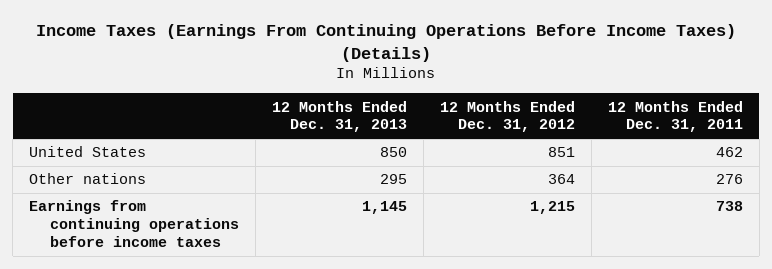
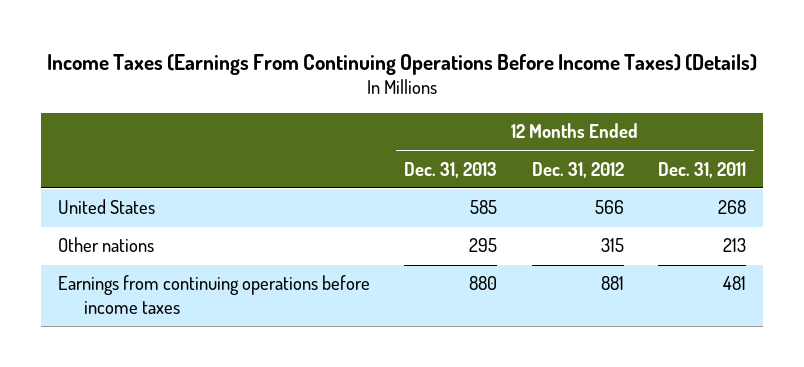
[379,147,407,158] 850 -> [470,200,498,215] 585
[547,147,575,158] 851 -> [594,200,624,215] 566
[715,147,743,158] 462 -> [717,200,746,215] 268
[547,174,575,185] 364 -> [600,238,624,253] 315
[715,174,743,185] 276 -> [722,238,746,253] 213
[361,201,407,215] 1,145 -> [469,276,498,291] 880
[529,201,575,215] 1,215 -> [600,276,624,291] 881
[715,201,743,212] 738 -> [722,276,746,291] 481

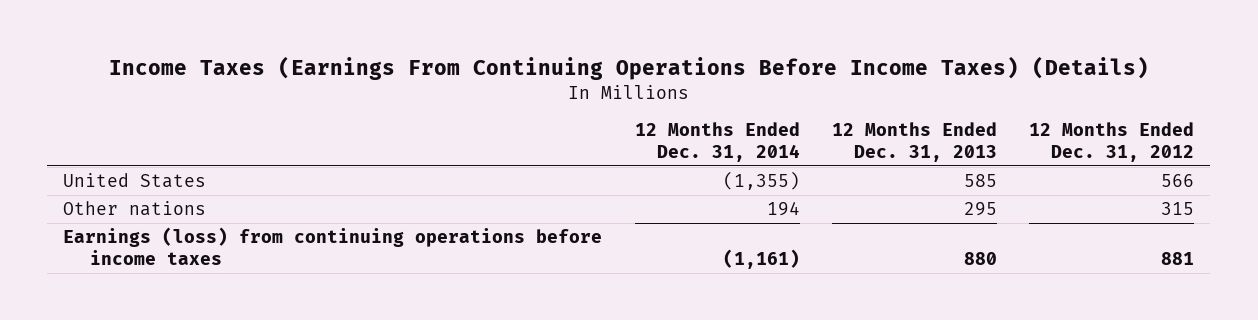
[657,161,746,178] Dec. 31, 2011 -> none
none -> [634,122,800,163] 12 Months Ended Dec. 31, 2014
[58,275,371,314] Earnings from continuing operations before income taxes -> [63,227,603,265] Earnings (loss) from continuing operations before income taxes

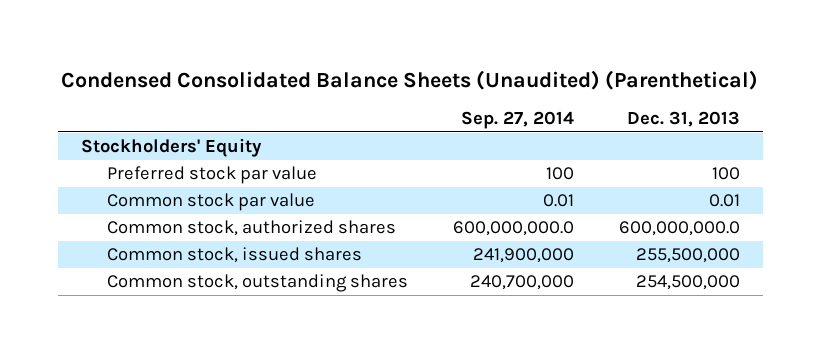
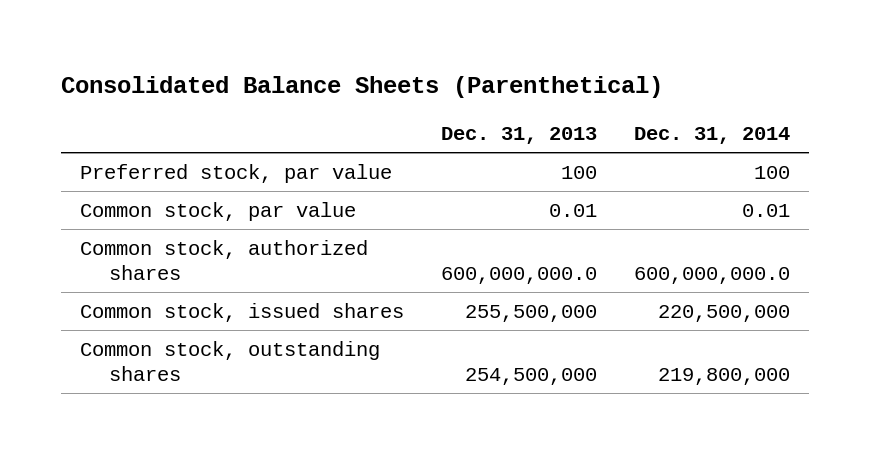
[61,69,759,90] Condensed Consolidated Balance Sheets (Unaudited) (Parenthetical) -> [61,76,664,99] Consolidated Balance Sheets (Parenthetical)
[461,111,575,130] Sep. 27, 2014 -> none
none -> [634,127,791,145] Dec. 31, 2014
[80,138,262,158] Stockholders' Equity -> none
[106,166,317,185] Preferred stock par value -> [79,163,392,183] Preferred stock, par value
[106,193,315,212] Common stock par value -> [79,201,356,221] Common stock, par value

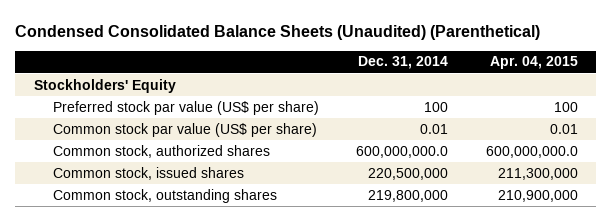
[61,76,664,99] Consolidated Balance Sheets (Parenthetical) -> [15,24,541,40] Condensed Consolidated Balance Sheets (Unaudited) (Parenthetical)
[441,127,598,145] Dec. 31, 2013 -> none
none -> [489,56,578,70] Apr. 04, 2015
none -> [33,78,176,93] Stockholders' Equity
[79,163,392,183] Preferred stock, par value -> [53,100,320,115] Preferred stock par value (US$ per share)
[79,201,356,221] Common stock, par value -> [53,122,318,137] Common stock par value (US$ per share)

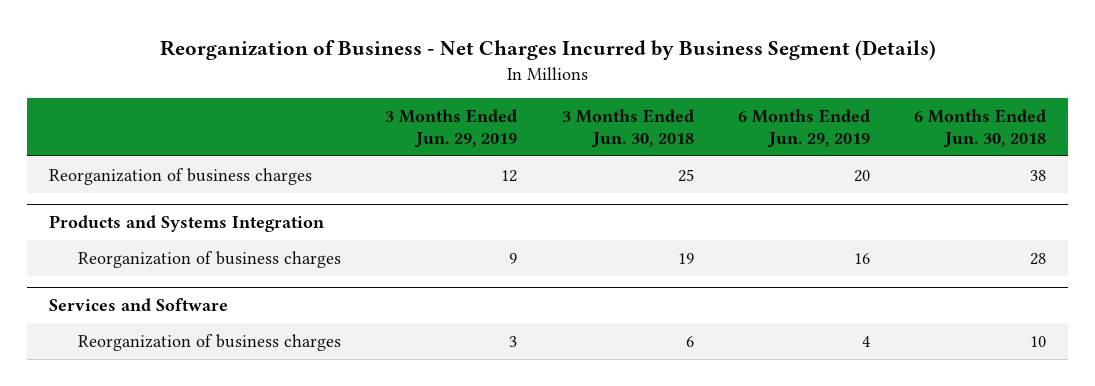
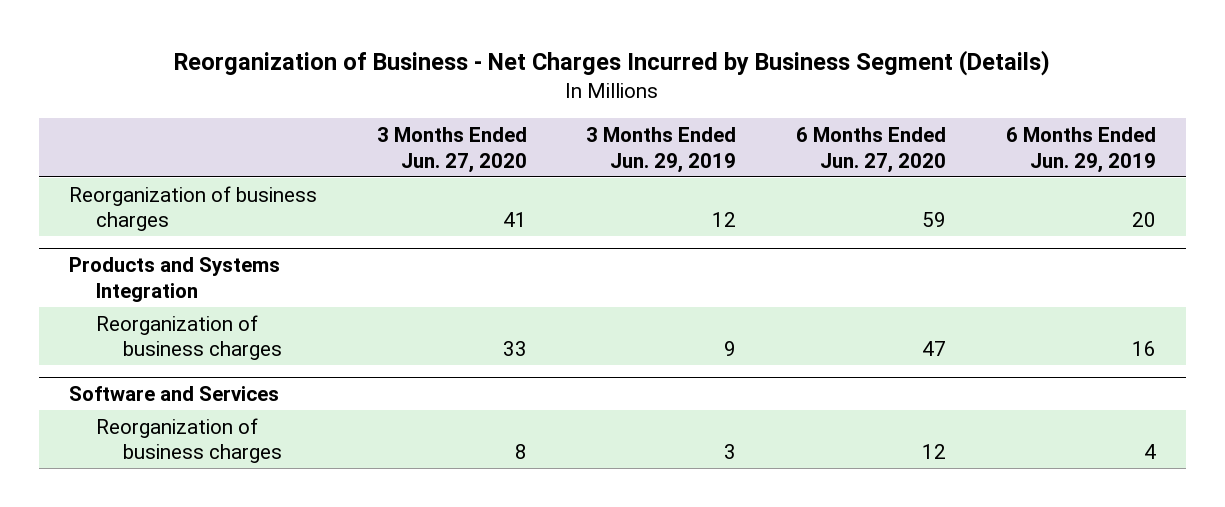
[561,108,694,148] 3 Months Ended Jun. 30, 2018 -> none
[914,108,1047,148] 6 Months Ended Jun. 30, 2018 -> none
none -> [376,126,527,173] 3 Months Ended Jun. 27, 2020
none -> [796,126,947,173] 6 Months Ended Jun. 27, 2020
[49,297,229,311] Services and Software -> [68,386,279,402] Software and Services

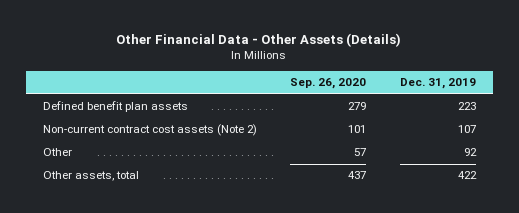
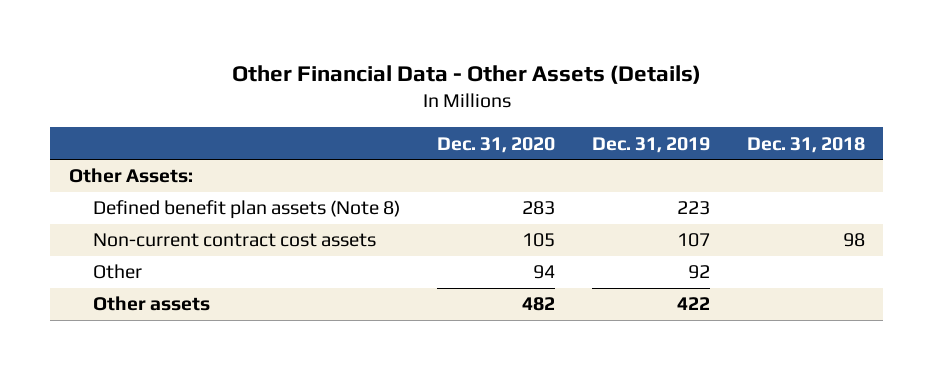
[290,78,367,90] Sep. 26, 2020 -> none
none -> [436,136,555,153] Dec. 31, 2020
none -> [746,136,865,153] Dec. 31, 2018
none -> [68,168,193,184] Other Assets:
[42,101,188,113] Defined benefit plan assets -> [92,200,400,220] Defined benefit plan assets (Note 8)
[42,124,257,137] Non-current contract cost assets (Note 2) -> [92,233,376,248] Non-current contract cost assets
[42,171,139,182] Other assets, total -> [92,296,210,312] Other assets

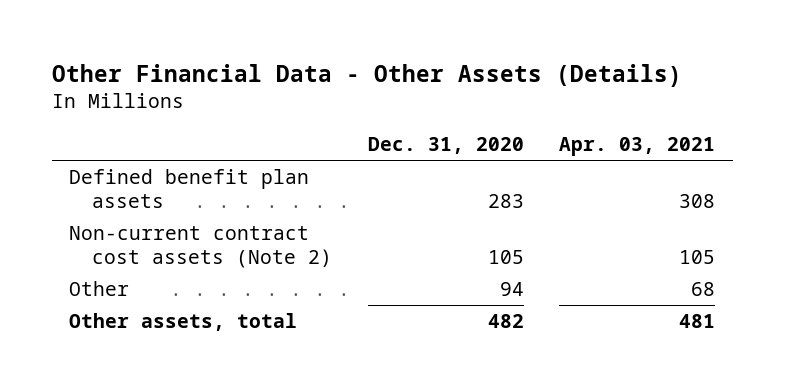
[591,136,710,153] Dec. 31, 2019 -> none
[746,136,865,153] Dec. 31, 2018 -> none
none -> [559,136,716,156] Apr. 03, 2021
[68,168,193,184] Other Assets: -> none
[92,200,400,220] Defined benefit plan assets (Note 8) -> [69,169,310,208] Defined benefit plan assets
[92,233,376,248] Non-current contract cost assets -> [69,226,333,268] Non-current contract cost assets (Note 2)
[92,296,210,312] Other assets -> [69,313,298,332] Other assets, total

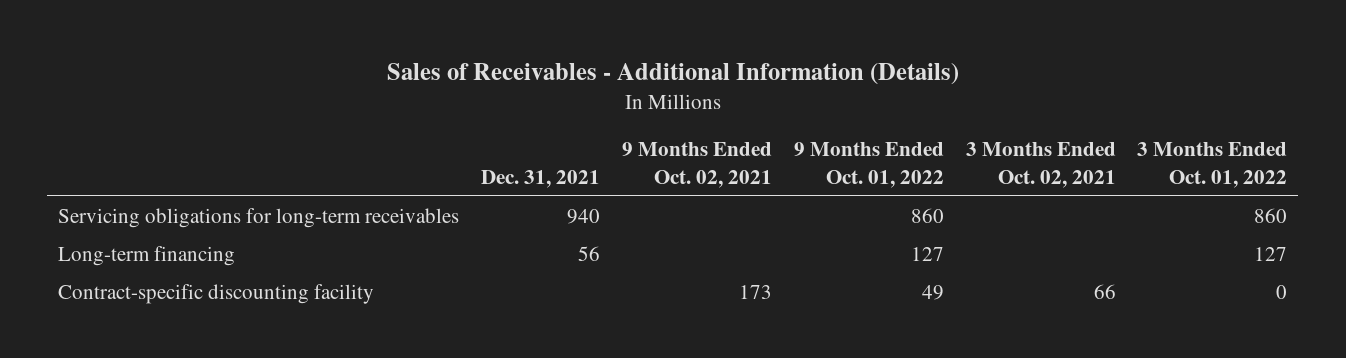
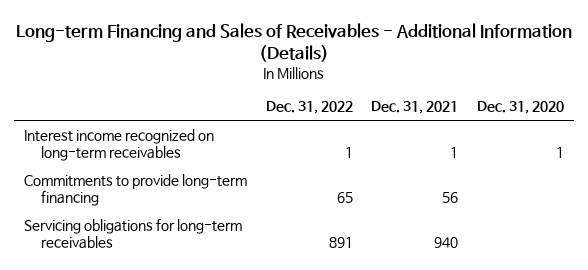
[386,63,959,86] Sales of Receivables - Additional Information (Details) -> [16,22,573,62] Long-term Financing and Sales of Receivables - Additional Information (Details)
[621,142,772,188] 9 Months Ended Oct. 02, 2021 -> none
[793,142,944,188] 9 Months Ended Oct. 01, 2022 -> none
[965,142,1116,188] 3 Months Ended Oct. 02, 2021 -> none
[1137,142,1288,188] 3 Months Ended Oct. 01, 2022 -> none
none -> [265,101,353,115] Dec. 31, 2022
none -> [477,101,565,115] Dec. 31, 2020
none -> [23,129,214,162] Interest income recognized on long-term receivables
none -> [23,174,247,207] Commitments to provide long-term financing
[58,246,236,267] Long-term financing -> none
[58,284,375,305] Contract-specific discounting facility -> none

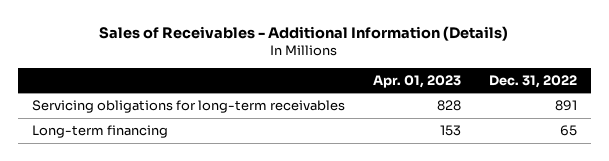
[16,22,573,62] Long-term Financing and Sales of Receivables - Additional Information (Details) -> [99,25,509,41] Sales of Receivables - Additional Information (Details)
[371,101,459,115] Dec. 31, 2021 -> none
[477,101,565,115] Dec. 31, 2020 -> none
none -> [372,74,461,88] Apr. 01, 2023
[23,129,214,162] Interest income recognized on long-term receivables -> none
[23,174,247,207] Commitments to provide long-term financing -> none
none -> [31,125,168,139] Long-term financing

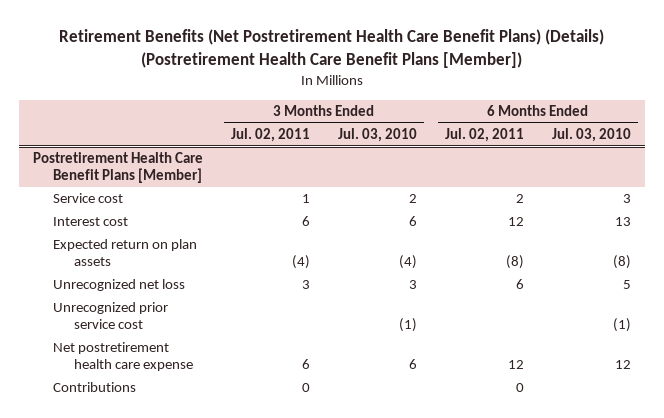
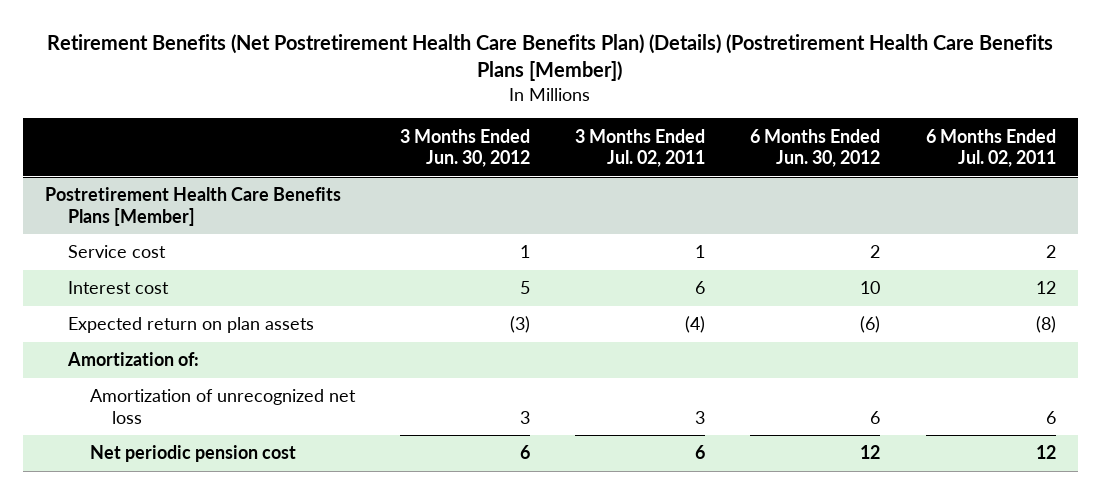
[59,29,605,69] Retirement Benefits (Net Postretirement Health Care Benefit Plans) (Details) (Postretirement Health Care Benefit Plans [Member]) -> [47,33,1054,82] Retirement Benefits (Net Postretirement Health Care Benefits Plan) (Details) (Postretirement Health Care Benefits Plans [Member])
[338,127,418,142] Jul. 03, 2010 -> none
[552,127,632,142] Jul. 03, 2010 -> none
none -> [399,128,530,168] 3 Months Ended Jun. 30, 2012
none -> [750,128,881,168] 6 Months Ended Jun. 30, 2012
[33,152,204,184] Postretirement Health Care Benefit Plans [Member] -> [45,187,342,226] Postretirement Health Care Benefits Plans [Member]
[53,302,169,330] Unrecognized prior service cost -> none
[53,382,137,393] Contributions -> none
none -> [66,352,199,367] Amortization of:
[53,279,186,292] Unrecognized net loss -> [89,389,356,424] Amortization of unrecognized net loss
[53,342,193,372] Net postretirement health care expense -> [89,445,296,463] Net periodic pension cost

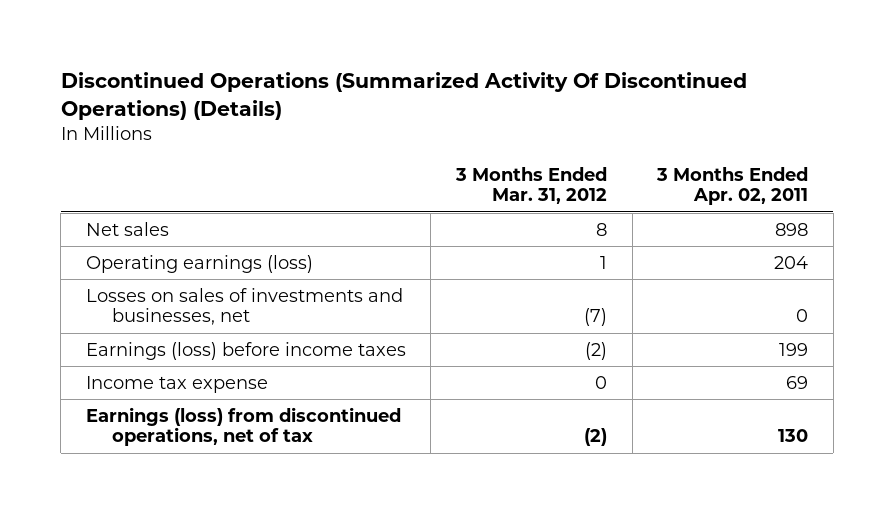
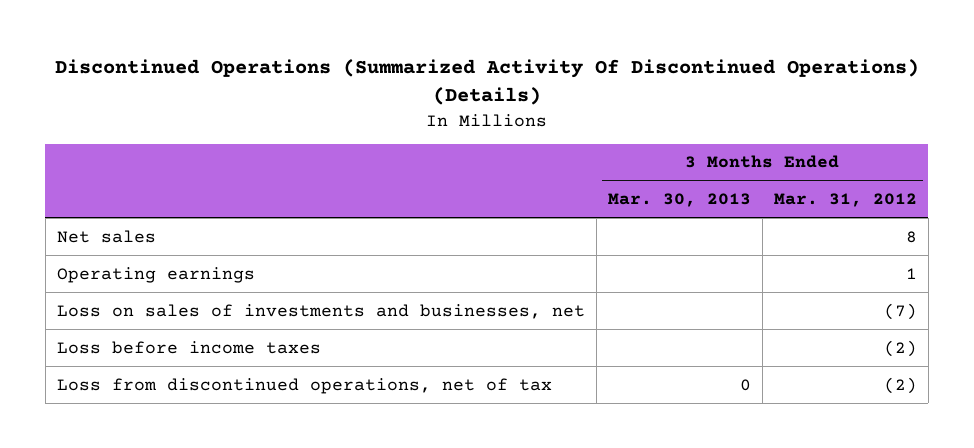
[656,166,809,206] 3 Months Ended Apr. 02, 2011 -> none
none -> [607,192,751,207] Mar. 30, 2013
[85,375,268,393] Income tax expense -> none
[85,254,313,273] Operating earnings (loss) -> [56,266,255,283] Operating earnings
[85,287,403,326] Losses on sales of investments and businesses, net -> [56,303,585,319] Loss on sales of investments and businesses, net
[85,341,406,360] Earnings (loss) before income taxes -> [56,340,321,354] Loss before income taxes
[85,406,401,447] Earnings (loss) from discontinued operations, net of tax -> [56,377,552,394] Loss from discontinued operations, net of tax

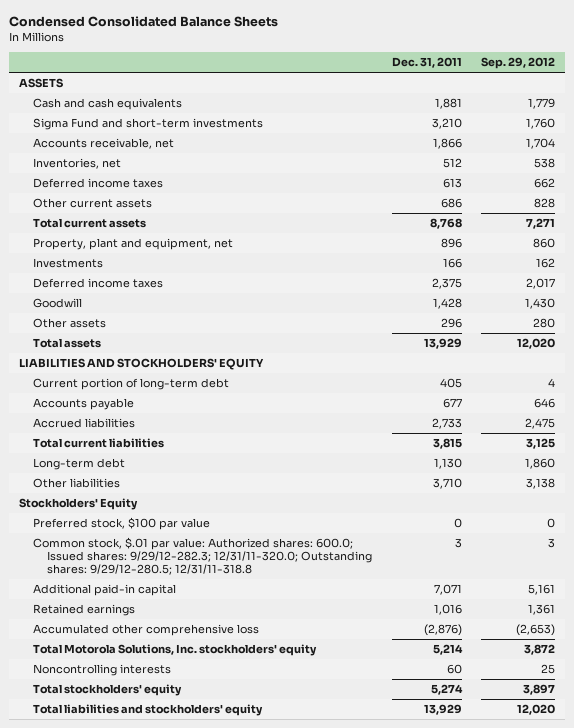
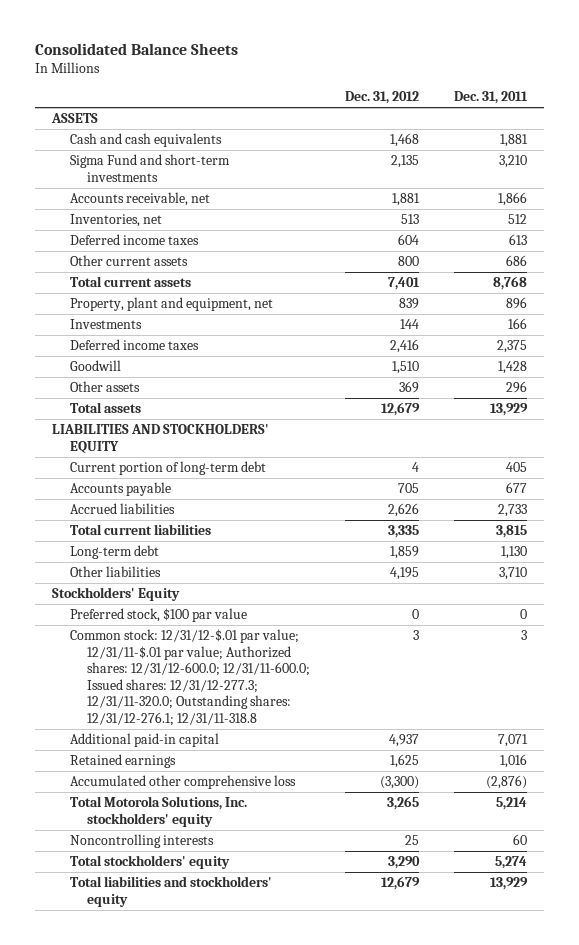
[9,16,279,28] Condensed Consolidated Balance Sheets -> [34,43,238,56] Consolidated Balance Sheets
[481,57,556,70] Sep. 29, 2012 -> none
none -> [345,91,420,105] Dec. 31, 2012
[33,536,372,576] Common stock, $.01 par value: Authorized shares: 600.0; Issued shares: 9/29/12-282.3; 12/31/11-320.0; Outstanding shares: 9/29/12-280.5; 12/31/11-318.8 -> [69,629,311,726] Common stock: 12/31/12-$.01 par value; 12/31/11-$.01 par value; Authorized shares: 12/31/12-600.0; 12/31/11-600.0; Issued shares: 12/31/12-277.3; 12/31/11-320.0; Outstanding shares: 12/31/12-276.1; 12/31/11-318.8

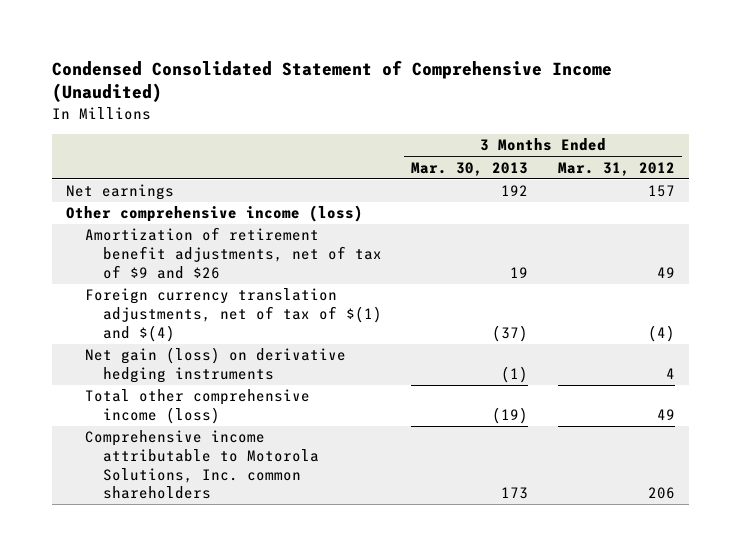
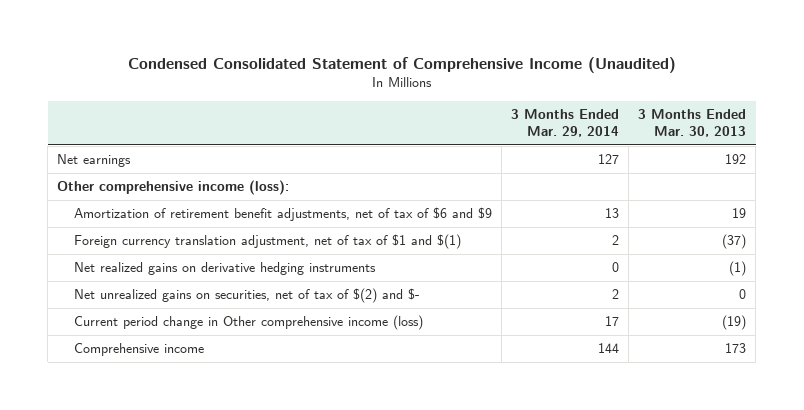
[557,161,675,176] Mar. 31, 2012 -> none
none -> [511,109,620,138] 3 Months Ended Mar. 29, 2014
[66,205,364,223] Other comprehensive income (loss) -> [57,180,290,196] Other comprehensive income (loss):
[84,227,383,279] Amortization of retirement benefit adjustments, net of tax of $9 and $26 -> [74,207,493,222] Amortization of retirement benefit adjustments, net of tax of $6 and $9
[84,288,383,342] Foreign currency translation adjustments, net of tax of $(1) and $(4) -> [74,234,462,250] Foreign currency translation adjustment, net of tax of $1 and $(1)
[84,347,346,384] Net gain (loss) on derivative hedging instruments -> [74,262,377,276] Net realized gains on derivative hedging instruments
none -> [74,288,421,304] Net unrealized gains on securities, net of tax of $(2) and $-
[84,389,310,425] Total other comprehensive income (loss) -> [74,315,424,331] Current period change in Other comprehensive income (loss)
[84,430,320,500] Comprehensive income attributable to Motorola Solutions, Inc. common shareholders -> [74,343,205,357] Comprehensive income

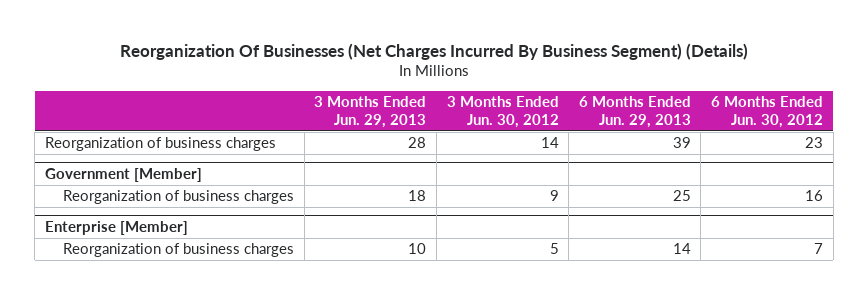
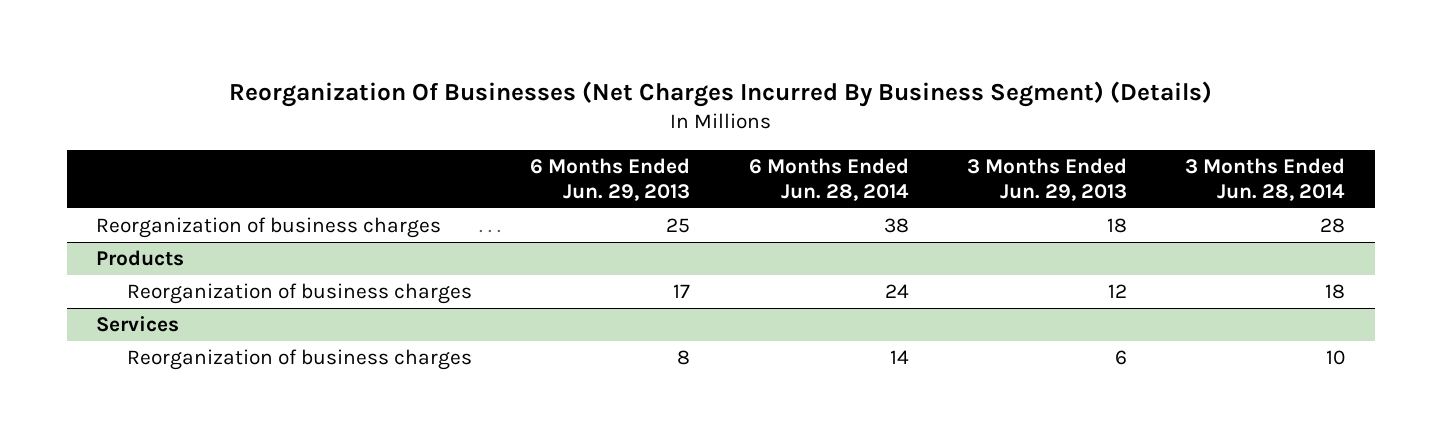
[446,95,559,128] 3 Months Ended Jun. 30, 2012 -> none
[710,95,823,128] 6 Months Ended Jun. 30, 2012 -> none
none -> [748,157,909,201] 6 Months Ended Jun. 28, 2014
none -> [1185,157,1346,201] 3 Months Ended Jun. 28, 2014
[44,137,276,152] Reorganization of business charges -> none
[44,168,202,183] Government [Member] -> none
[44,221,188,236] Enterprise [Member] -> none
none -> [95,250,184,267] Products
[408,243,427,255] 10 -> [1108,284,1128,299] 12
[672,243,691,255] 14 -> [673,284,691,299] 17
none -> [95,316,179,333] Services
none -> [126,349,472,371] Reorganization of business charges

